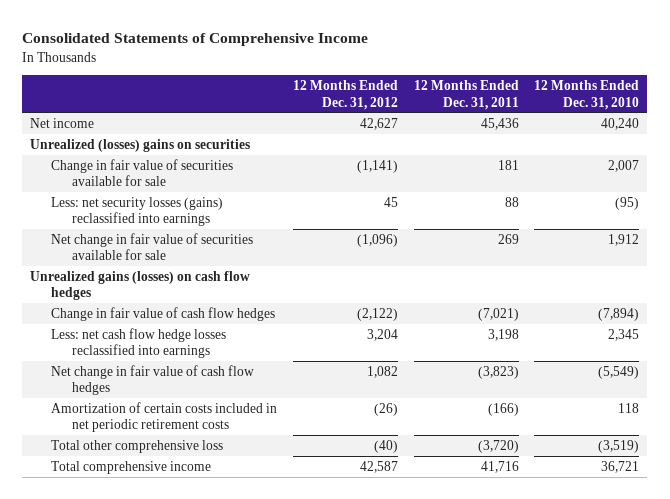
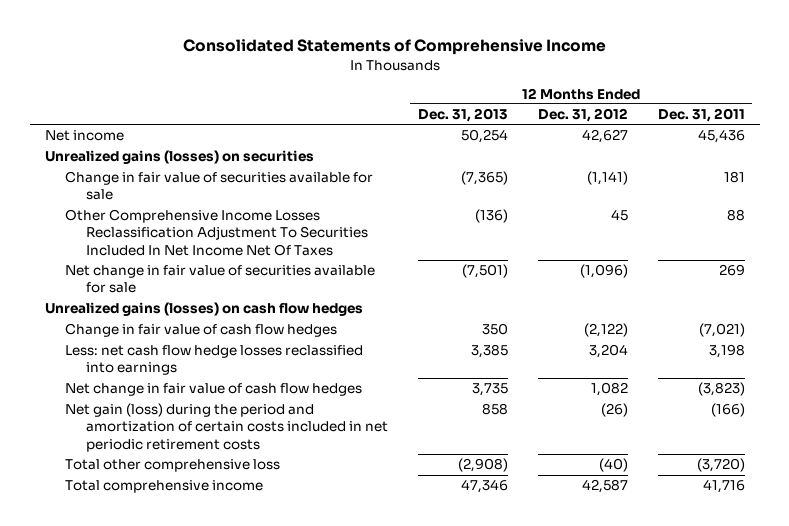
[534,80,640,110] 12 Months Ended Dec. 31, 2010 -> none
none -> [417,108,508,123] Dec. 31, 2013
[30,138,251,152] Unrealized (losses) gains on securities -> [44,150,314,165] Unrealized gains (losses) on securities
[51,196,224,227] Less: net security losses (gains) reclassified into earnings -> [65,209,368,256] Other Comprehensive Income Losses Reclassification Adjustment To Securities Included In Net Income Net Of Taxes
[51,401,278,433] Amortization of certain costs included in net periodic retirement costs -> [65,403,388,452] Net gain (loss) during the period and amortization of certain costs included in net periodic retirement costs

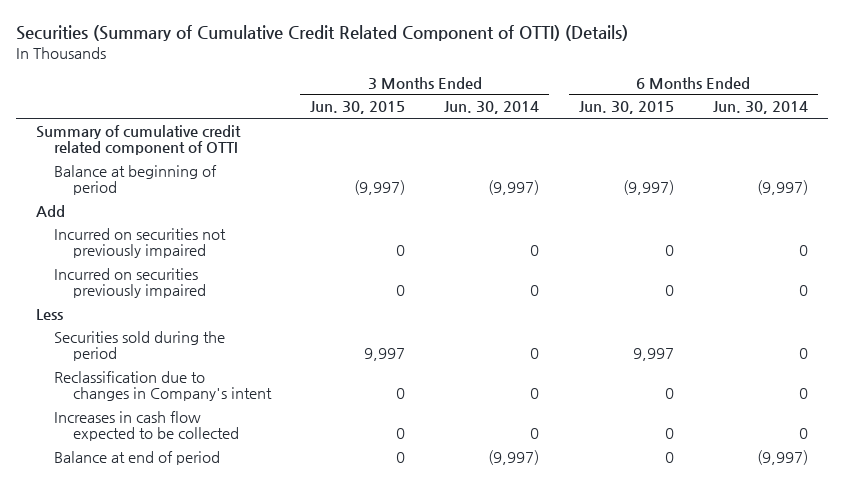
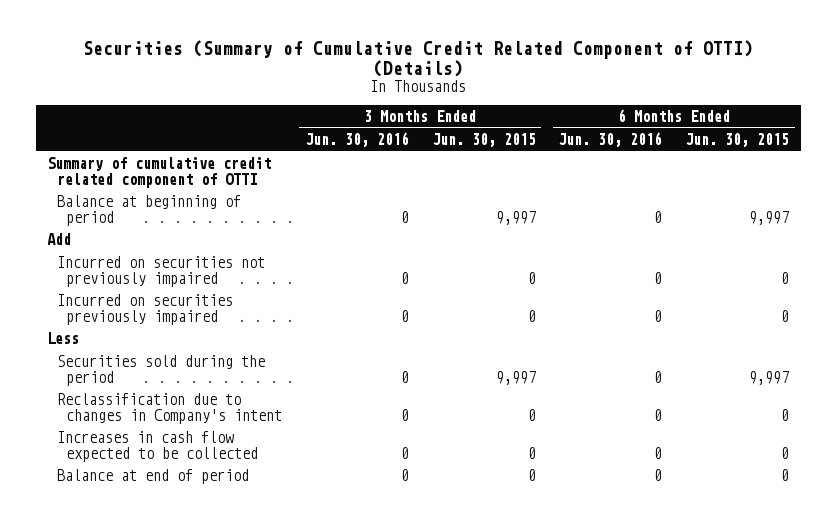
[444,101,540,115] Jun. 30, 2014 -> none
[713,101,809,115] Jun. 30, 2014 -> none
none -> [304,132,409,148] Jun. 30, 2016
none -> [558,132,663,148] Jun. 30, 2016
[354,179,406,195] (9,997) -> [495,210,536,225] 9,997
[622,179,674,195] (9,997) -> [749,210,790,225] 9,997

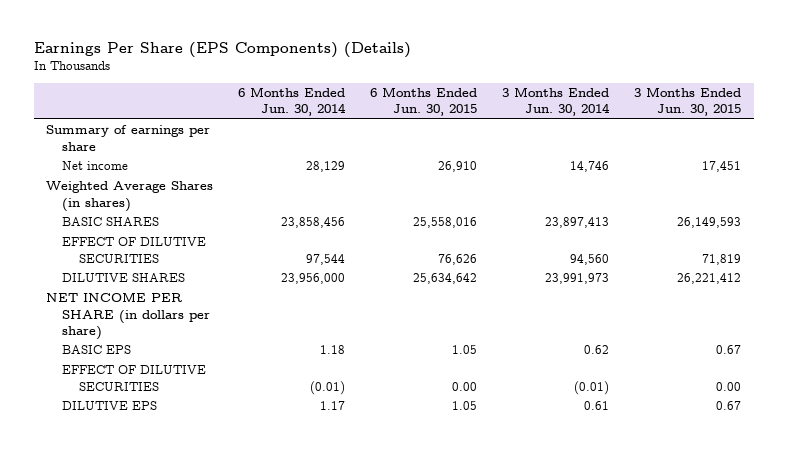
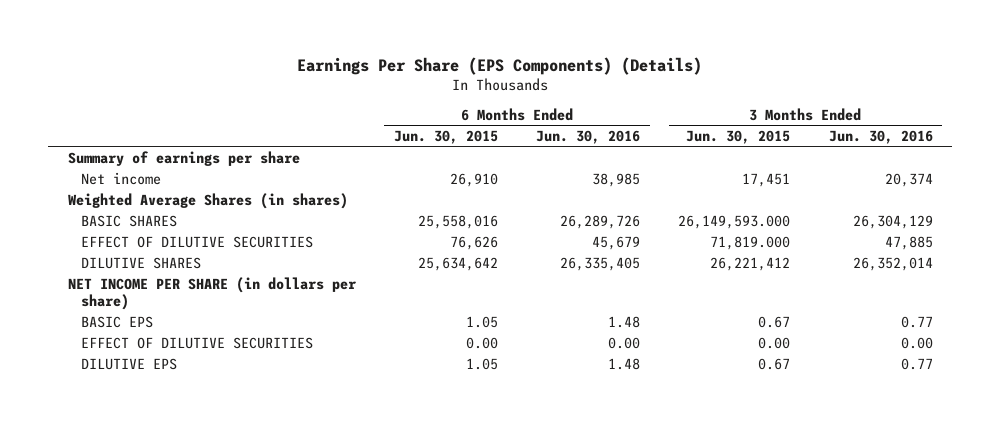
[238,86,347,117] 6 Months Ended Jun. 30, 2014 -> none
[502,86,611,117] 3 Months Ended Jun. 30, 2014 -> none
none -> [536,130,641,145] Jun. 30, 2016
none -> [828,130,933,145] Jun. 30, 2016
[677,217,742,229] 26,149,593 -> [678,215,791,230] 26,149,593.000
[702,253,742,265] 71,819 -> [710,236,791,251] 71,819.000

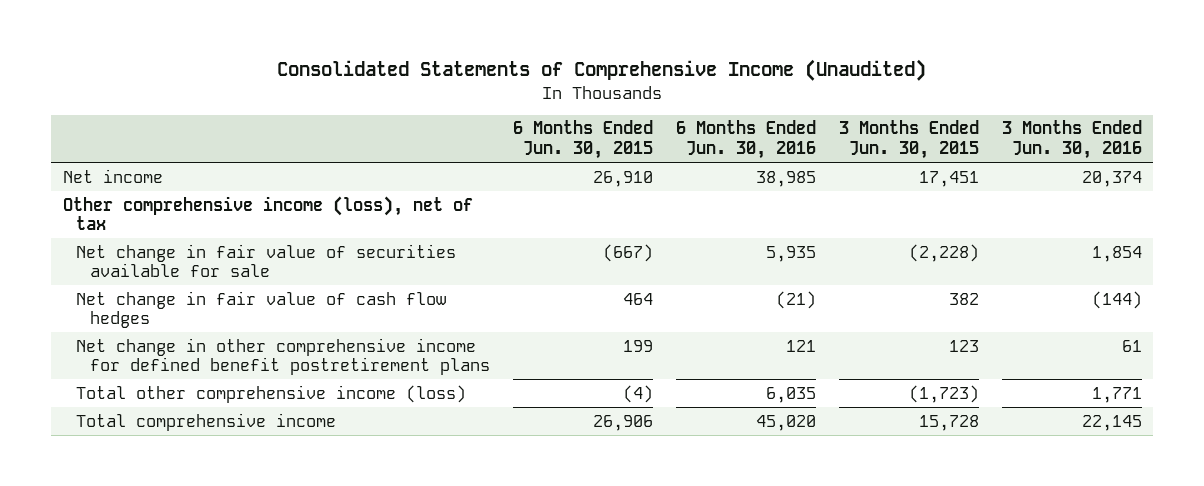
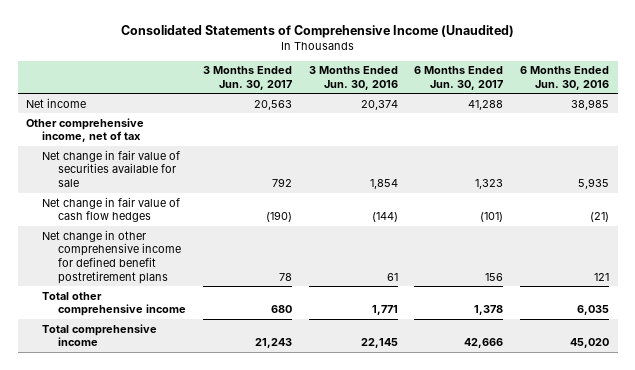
[512,120,653,160] 6 Months Ended Jun. 30, 2015 -> none
[838,120,979,160] 3 Months Ended Jun. 30, 2015 -> none
none -> [202,66,292,90] 3 Months Ended Jun. 30, 2017
none -> [414,66,504,90] 6 Months Ended Jun. 30, 2017
[62,195,473,231] Other comprehensive income (loss), net of tax -> [25,117,144,143] Other comprehensive income, net of tax
[76,384,467,403] Total other comprehensive income (loss) -> [41,291,187,317] Total other comprehensive income

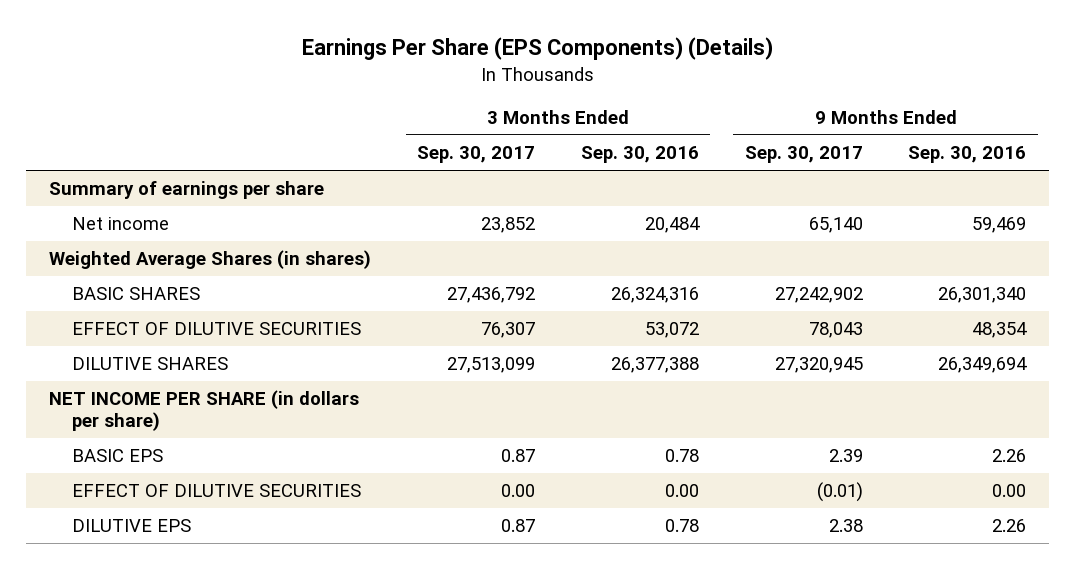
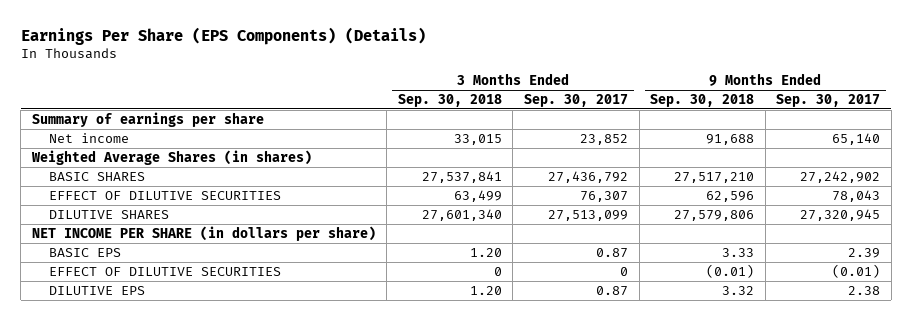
[580,145,699,163] Sep. 30, 2016 -> none
[908,145,1027,163] Sep. 30, 2016 -> none
none -> [397,94,502,108] Sep. 30, 2018
none -> [650,94,755,108] Sep. 30, 2018
[501,484,536,498] 0.00 -> [620,266,629,276] 0

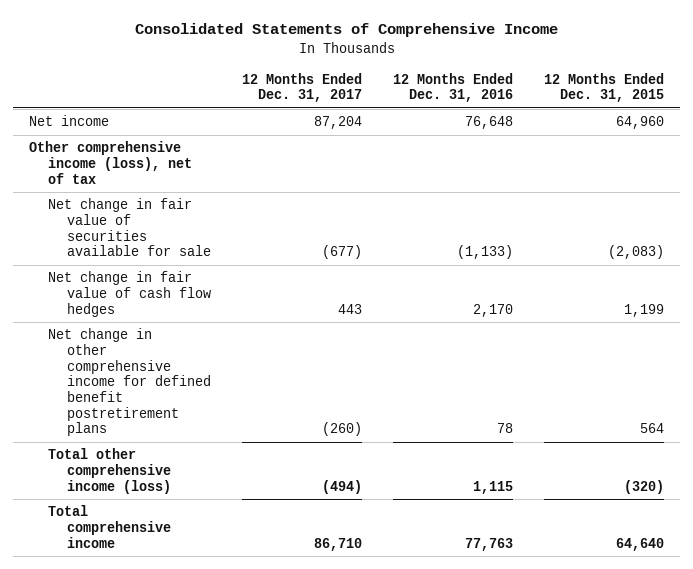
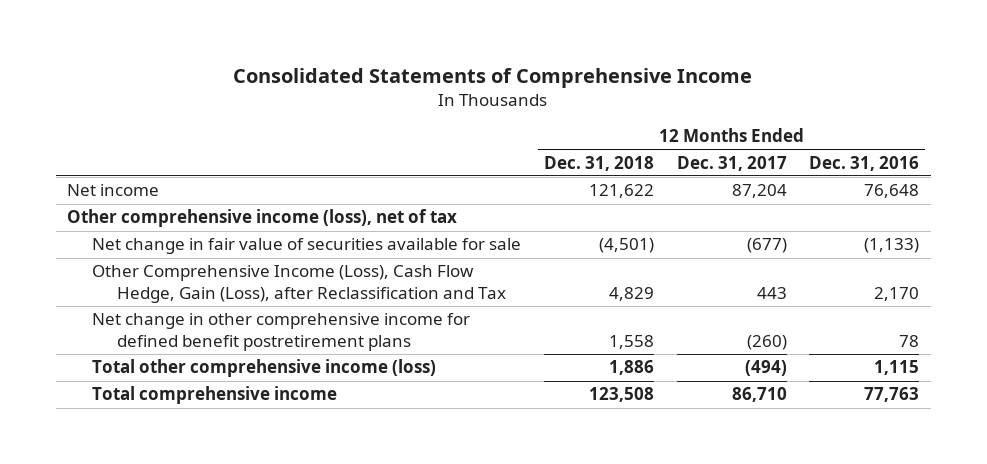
[544,72,665,103] 12 Months Ended Dec. 31, 2015 -> none
none -> [543,155,654,171] Dec. 31, 2018
[47,271,211,317] Net change in fair value of cash flow hedges -> [92,265,506,303] Other Comprehensive Income (Loss), Cash Flow Hedge, Gain (Loss), after Reclassification and Tax

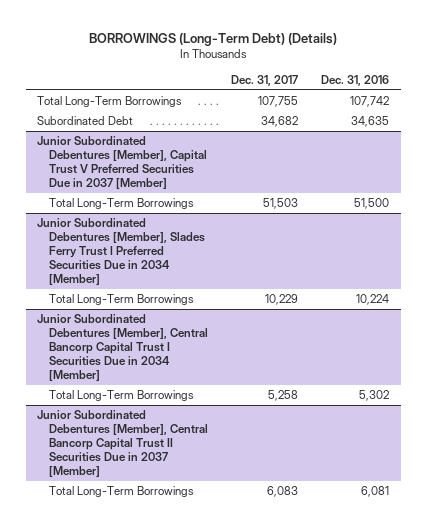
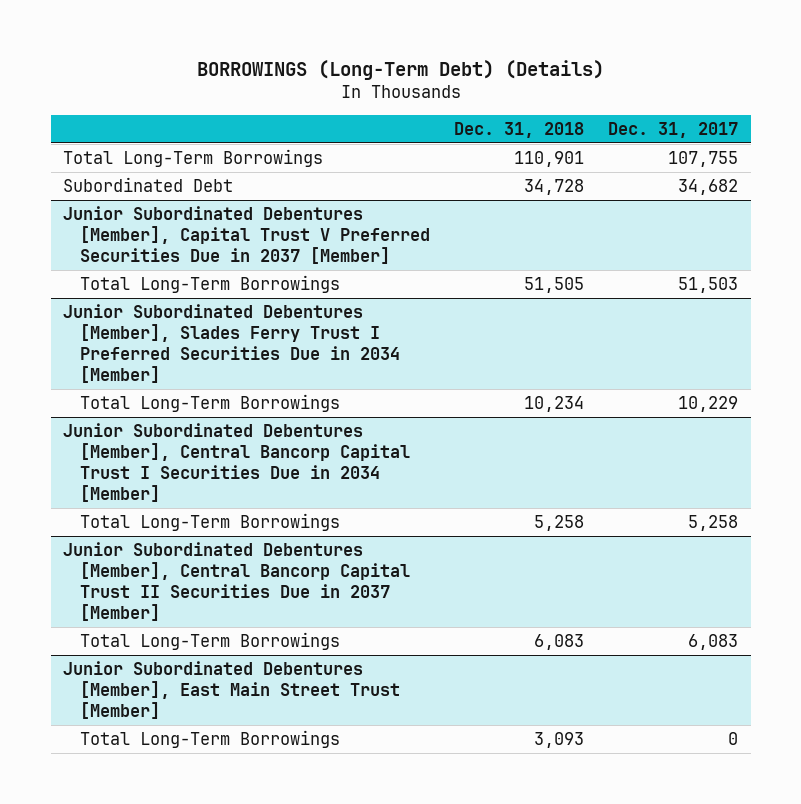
[321,74,390,86] Dec. 31, 2016 -> none
none -> [454,121,585,138] Dec. 31, 2018
none -> [62,661,400,720] Junior Subordinated Debentures [Member], East Main Street Trust [Member]
none -> [79,730,340,749] Total Long-Term Borrowings

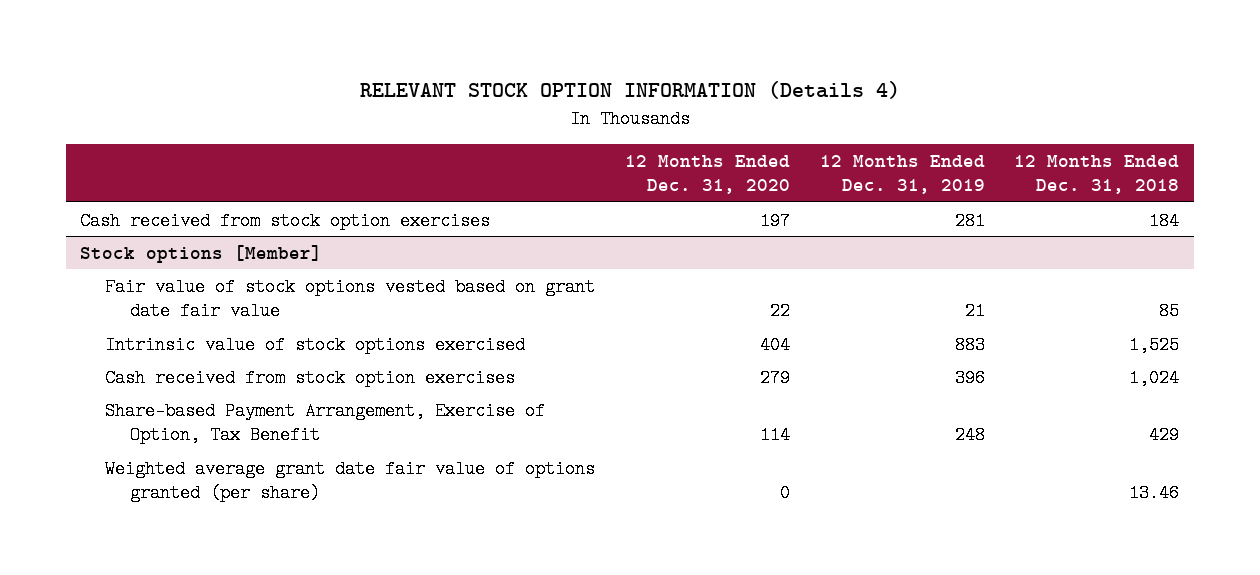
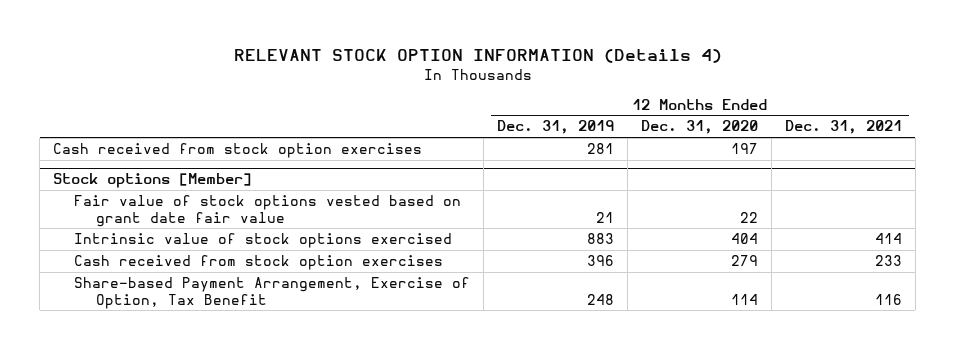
[1014,154,1180,195] 12 Months Ended Dec. 31, 2018 -> none
none -> [785,120,903,135] Dec. 31, 2021
[105,459,596,503] Weighted average grant date fair value of options granted (per share) -> none

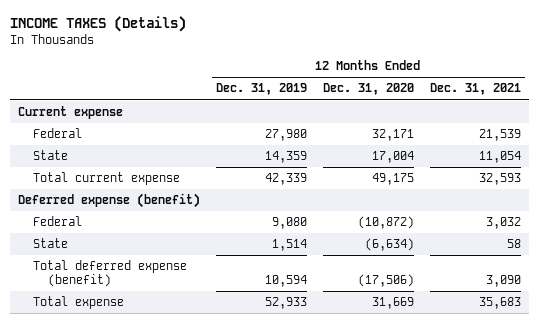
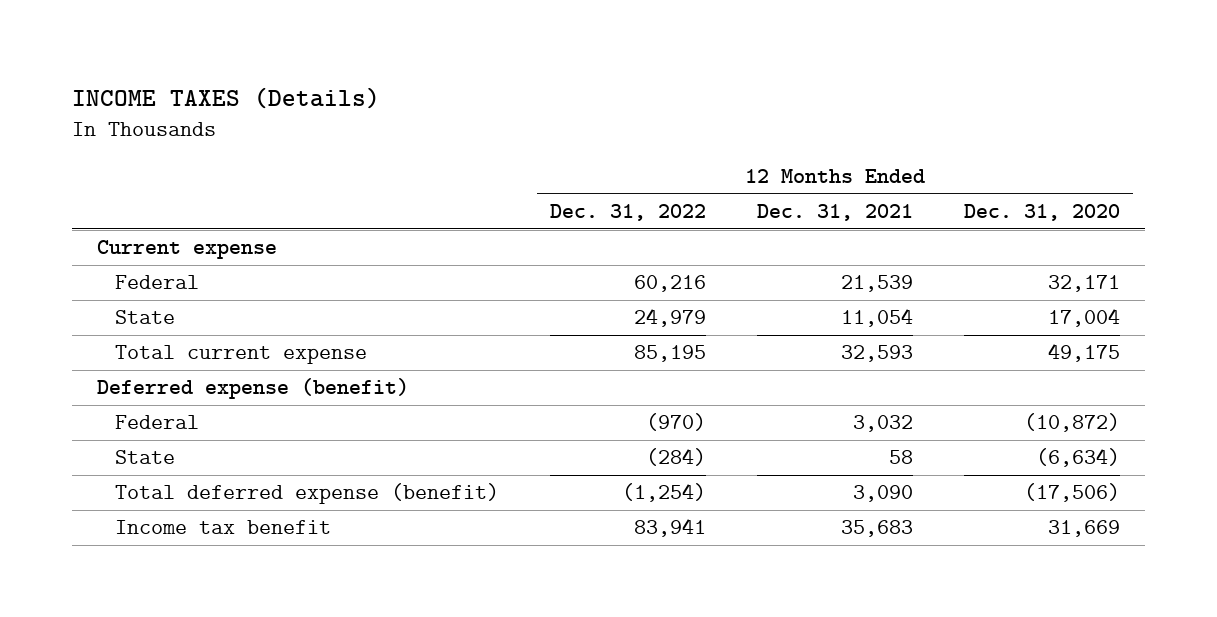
[215,83,307,96] Dec. 31, 2019 -> none
none -> [550,203,707,221] Dec. 31, 2022
[32,296,124,310] Total expense -> [115,520,332,535] Income tax benefit

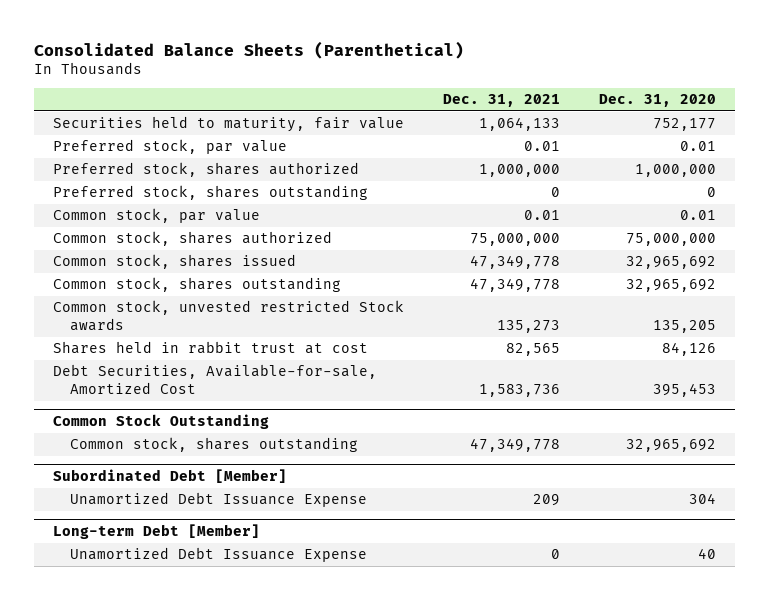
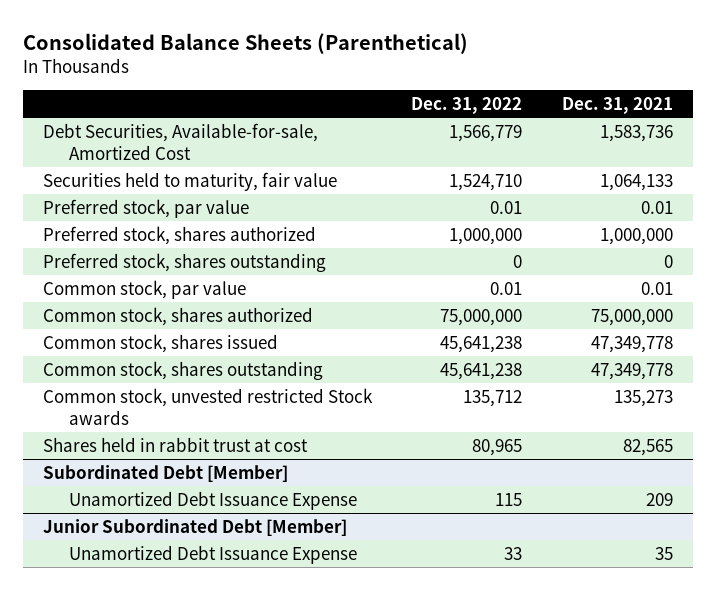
[598,94,716,108] Dec. 31, 2020 -> none
none -> [411,96,523,114] Dec. 31, 2022
[53,364,378,395] Debt Securities, Available-for-sale, Amortized Cost -> [42,122,318,160] Debt Securities, Available-for-sale, Amortized Cost
[53,414,270,430] Common Stock Outstanding -> none
[69,437,358,453] Common stock, shares outstanding -> none
[53,524,261,540] Long-term Debt [Member] -> none
none -> [42,518,347,536] Junior Subordinated Debt [Member]
[551,549,561,560] 0 -> [654,546,673,560] 35

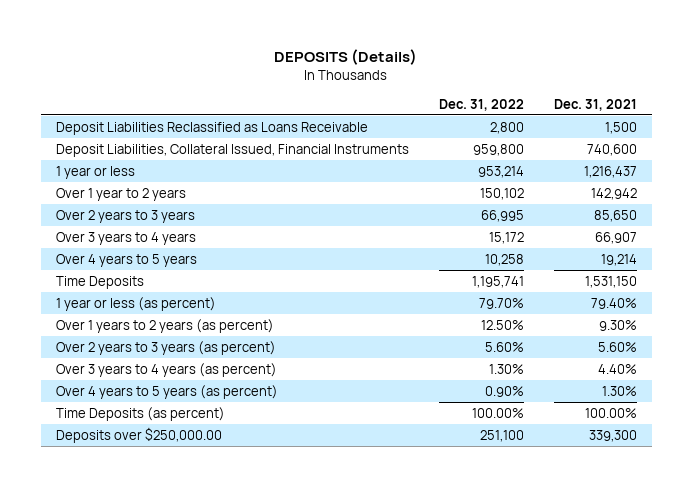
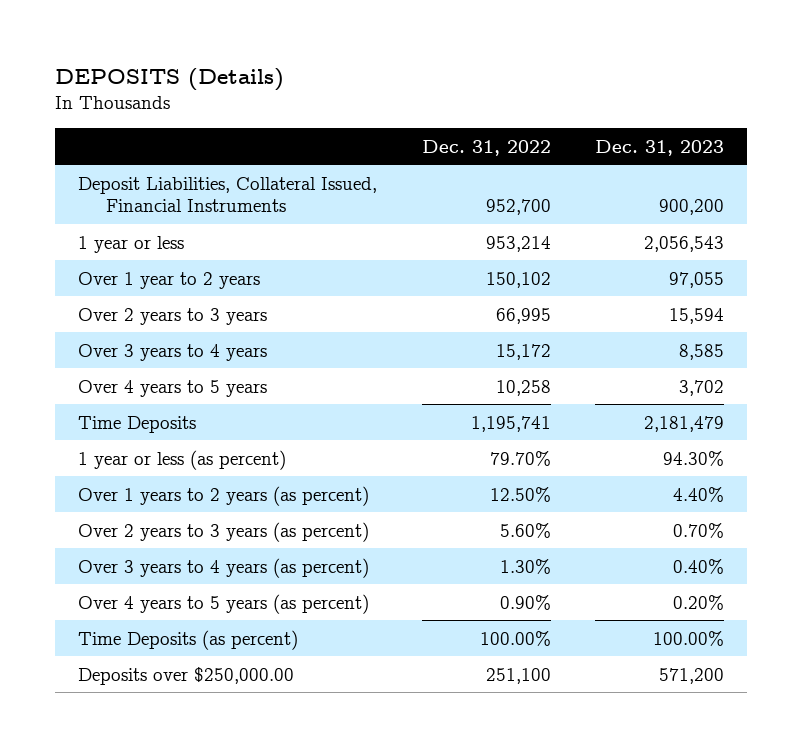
[553,98,637,111] Dec. 31, 2021 -> none
none -> [595,139,725,156] Dec. 31, 2023
[56,121,369,135] Deposit Liabilities Reclassified as Loans Receivable -> none
[472,143,524,156] 959,800 -> [485,198,551,215] 952,700

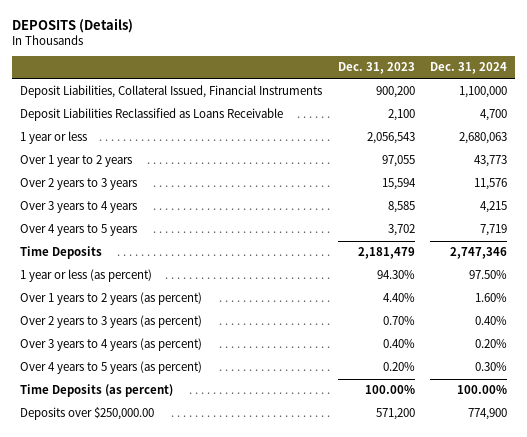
[421,139,551,156] Dec. 31, 2022 -> none
none -> [430,62,508,75] Dec. 31, 2024
none -> [19,108,283,122] Deposit Liabilities Reclassified as Loans Receivable

